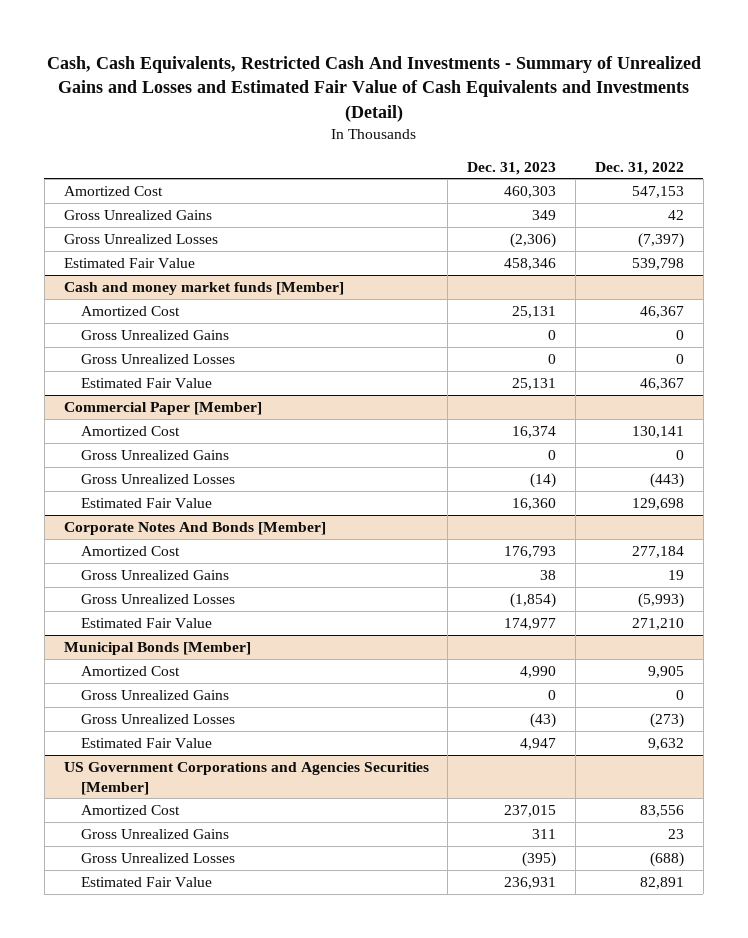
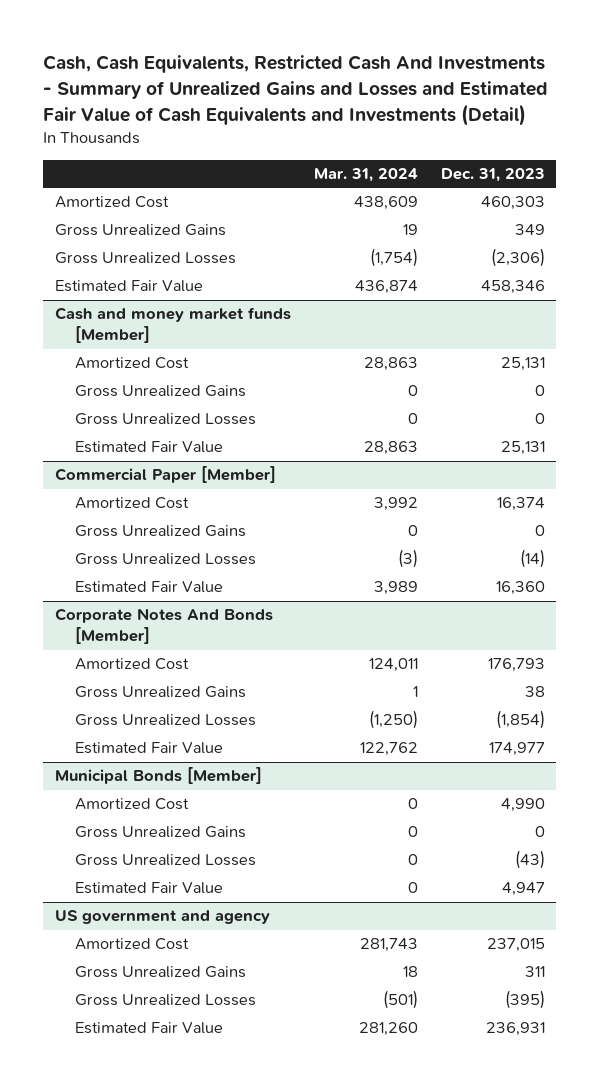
[594,161,684,175] Dec. 31, 2022 -> none
none -> [313,168,418,183] Mar. 31, 2024
[63,762,429,795] US Government Corporations and Agencies Securities [Member] -> [54,910,270,925] US government and agency

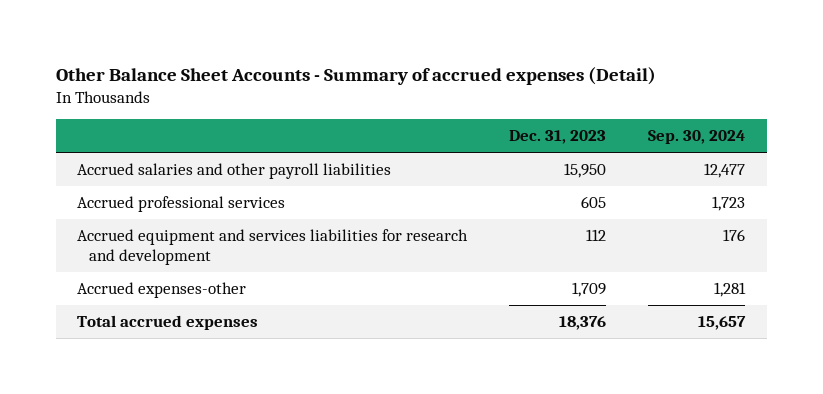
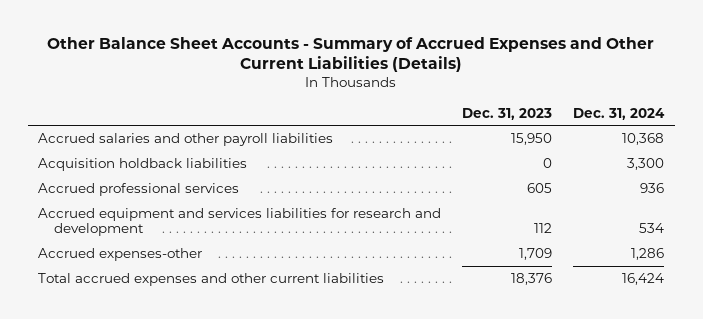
[56,67,657,86] Other Balance Sheet Accounts - Summary of accrued expenses (Detail) -> [47,36,655,73] Other Balance Sheet Accounts - Summary of Accrued Expenses and Other Current Liabilities (Details)
[648,130,746,145] Sep. 30, 2024 -> none
none -> [573,107,666,120] Dec. 31, 2024
none -> [38,157,248,171] Acquisition holdback liabilities
[77,314,259,330] Total accrued expenses -> [38,272,385,286] Total accrued expenses and other current liabilities

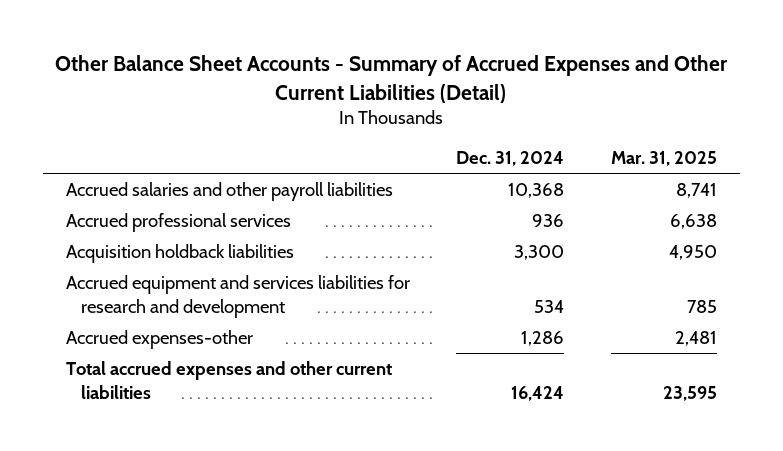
[47,36,655,73] Other Balance Sheet Accounts - Summary of Accrued Expenses and Other Current Liabilities (Details) -> [55,55,729,103] Other Balance Sheet Accounts - Summary of Accrued Expenses and Other Current Liabilities (Detail)
[462,107,553,120] Dec. 31, 2023 -> none
none -> [610,151,717,167] Mar. 31, 2025
[38,157,248,171] Acquisition holdback liabilities -> [65,243,294,263] Acquisition holdback liabilities

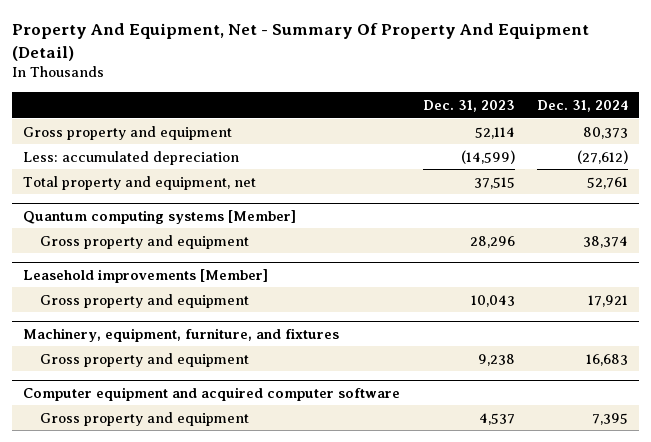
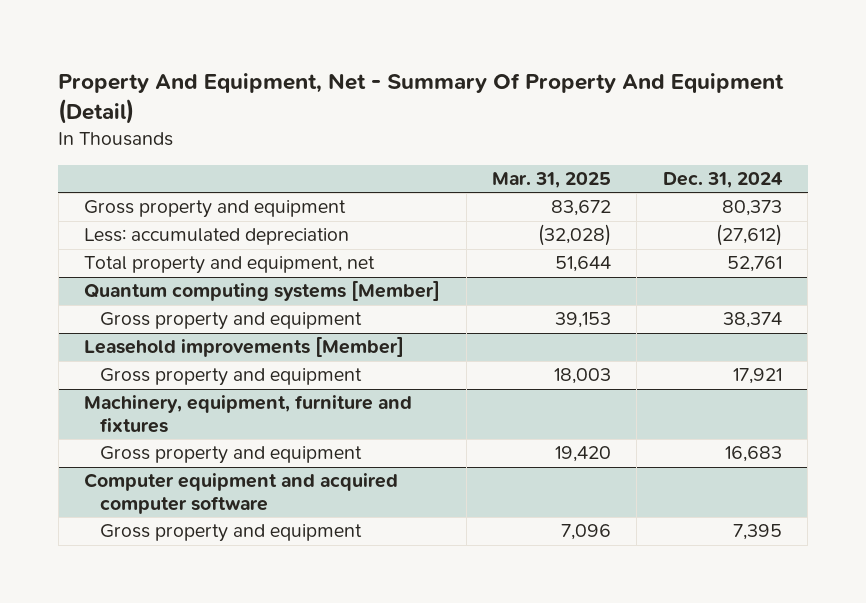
[422,99,515,112] Dec. 31, 2023 -> none
none -> [492,172,612,189] Mar. 31, 2025
[23,327,340,342] Machinery, equipment, furniture, and fixtures -> [84,395,413,434] Machinery, equipment, furniture and fixtures

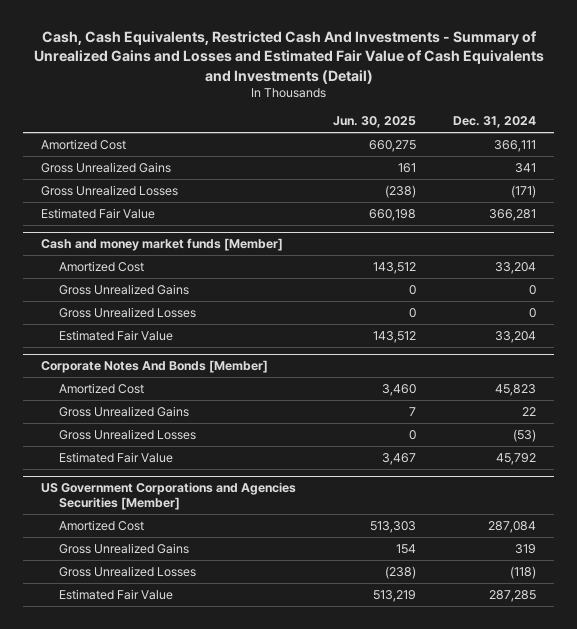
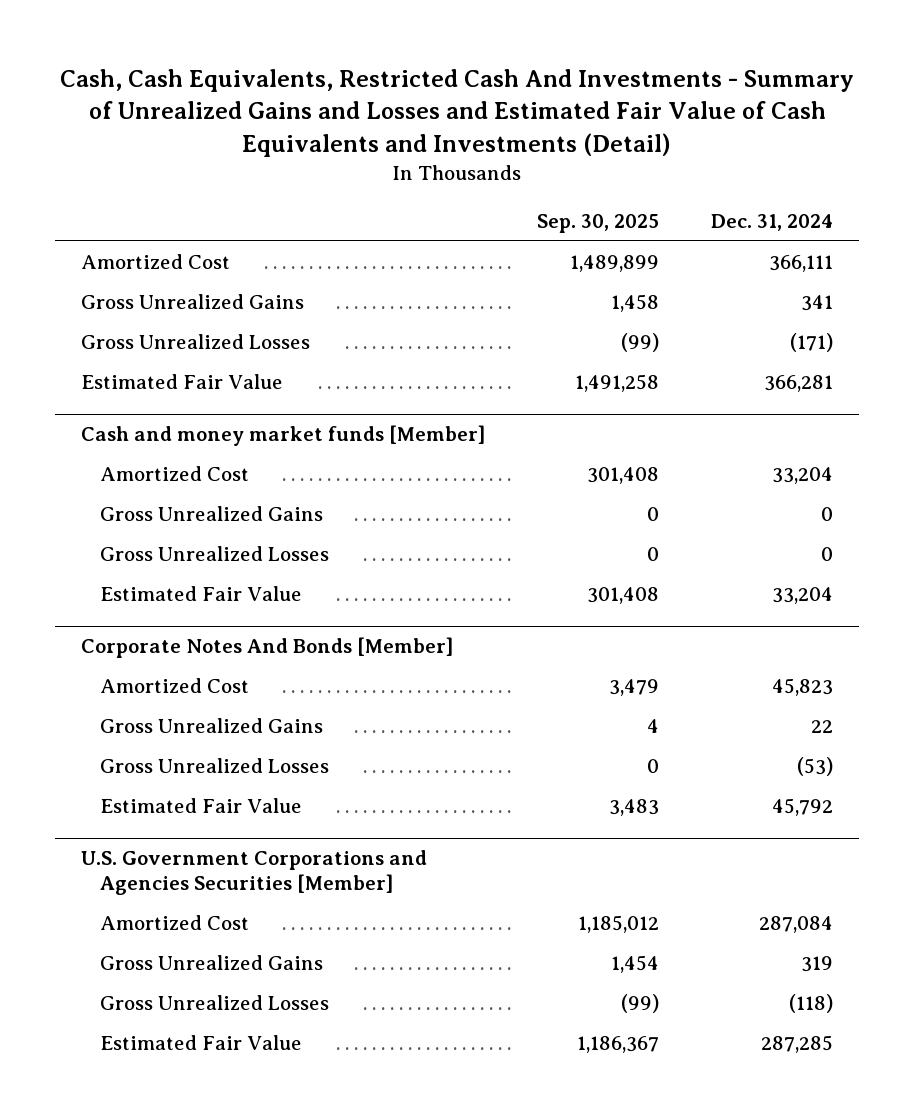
[333,116,417,129] Jun. 30, 2025 -> none
none -> [537,213,660,233] Sep. 30, 2025
[41,482,297,510] US Government Corporations and Agencies Securities [Member] -> [81,850,428,895] U.S. Government Corporations and Agencies Securities [Member]

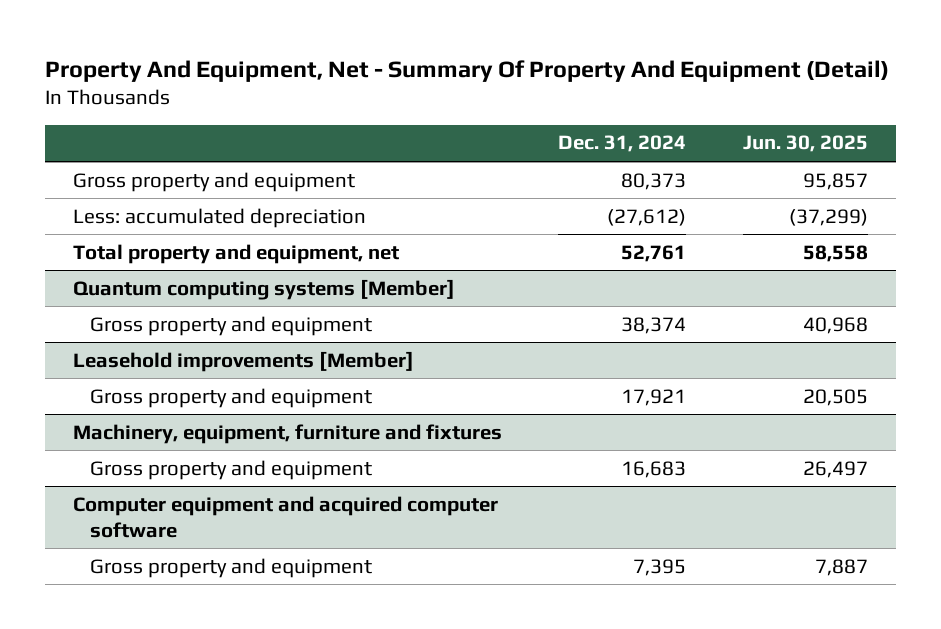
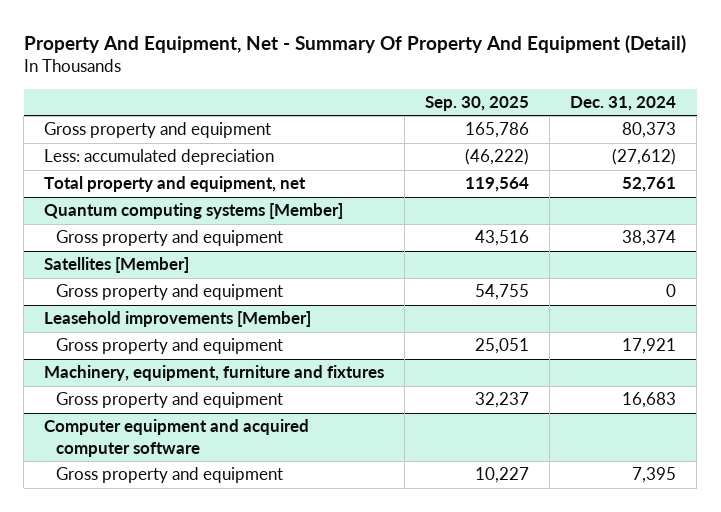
[742,135,868,153] Jun. 30, 2025 -> none
none -> [425,96,530,112] Sep. 30, 2025
none -> [44,257,190,274] Satellites [Member]
none -> [56,284,284,301] Gross property and equipment

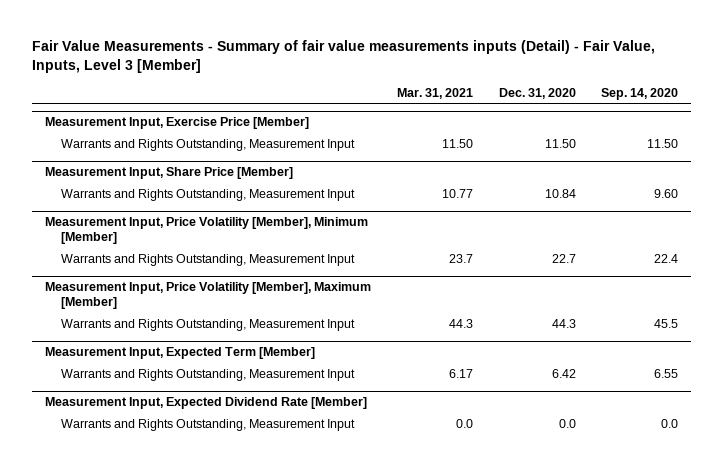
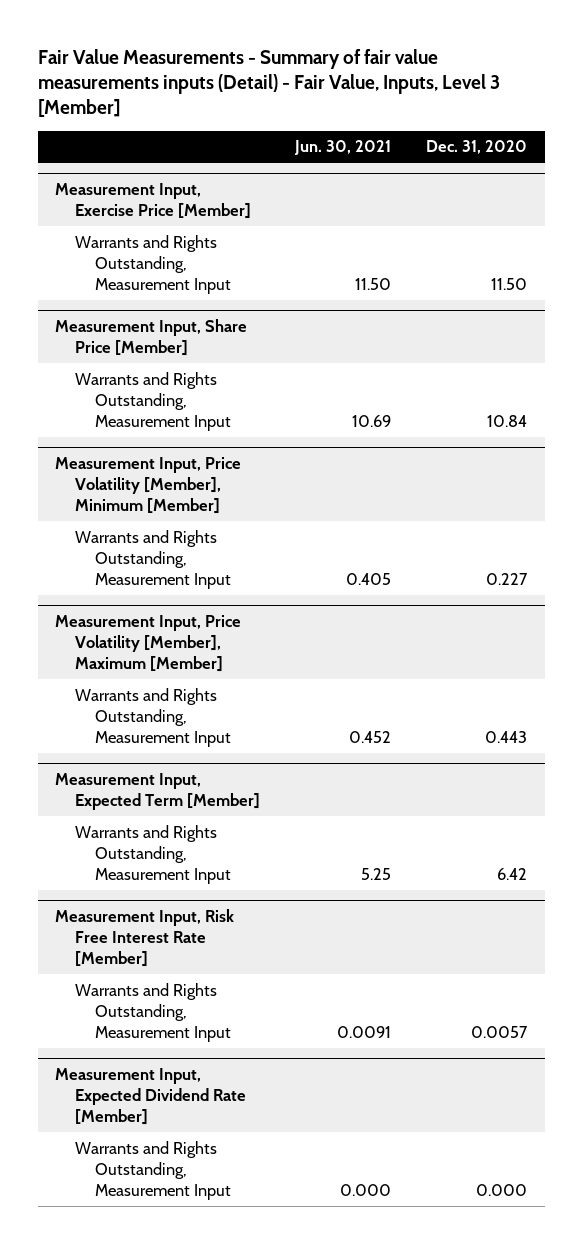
[396,87,473,99] Mar. 31, 2021 -> none
[601,87,679,100] Sep. 14, 2020 -> none
none -> [294,140,392,156] Jun. 30, 2021
[551,253,576,263] 22.7 -> [486,572,529,585] 0.227
[551,318,576,328] 44.3 -> [485,730,528,743] 0.443
none -> [55,909,235,968] Measurement Input, Risk Free Interest Rate [Member]
none -> [75,982,232,1042] Warrants and Rights Outstanding, Measurement Input
[558,418,576,428] 0.0 -> [476,1183,528,1196] 0.000

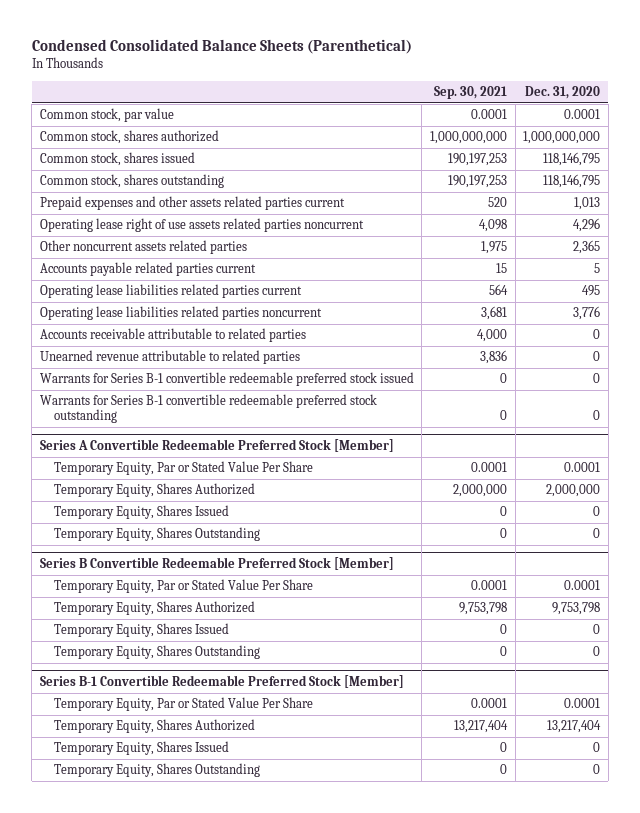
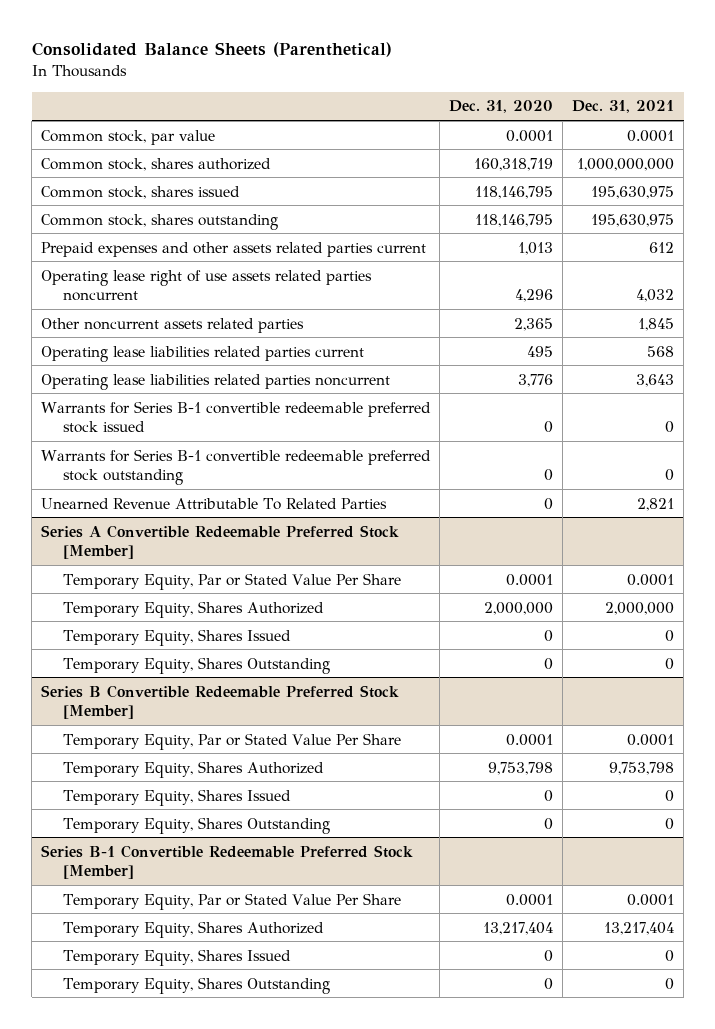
[31,39,412,55] Condensed Consolidated Balance Sheets (Parenthetical) -> [31,42,392,58] Consolidated Balance Sheets (Parenthetical)
[434,86,508,100] Sep. 30, 2021 -> none
none -> [572,100,675,114] Dec. 31, 2021
[523,131,601,145] 1,000,000,000 -> [474,157,554,171] 160,318,719
[39,262,256,277] Accounts payable related parties current -> none
[39,328,306,343] Accounts receivable attributable to related parties -> none
[39,350,300,365] Unearned revenue attributable to related parties -> none
none -> [41,497,388,510] Unearned Revenue Attributable To Related Parties

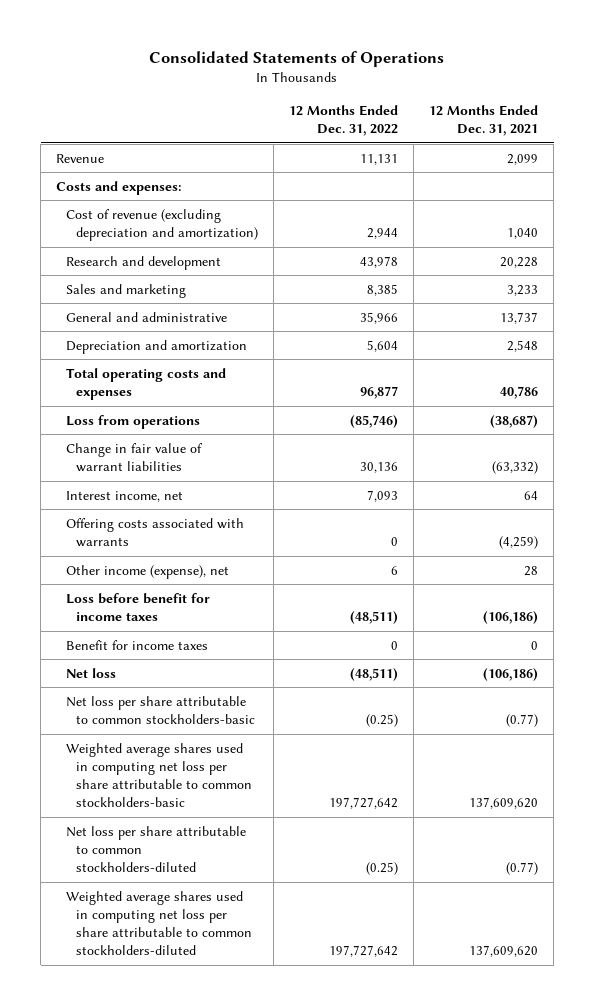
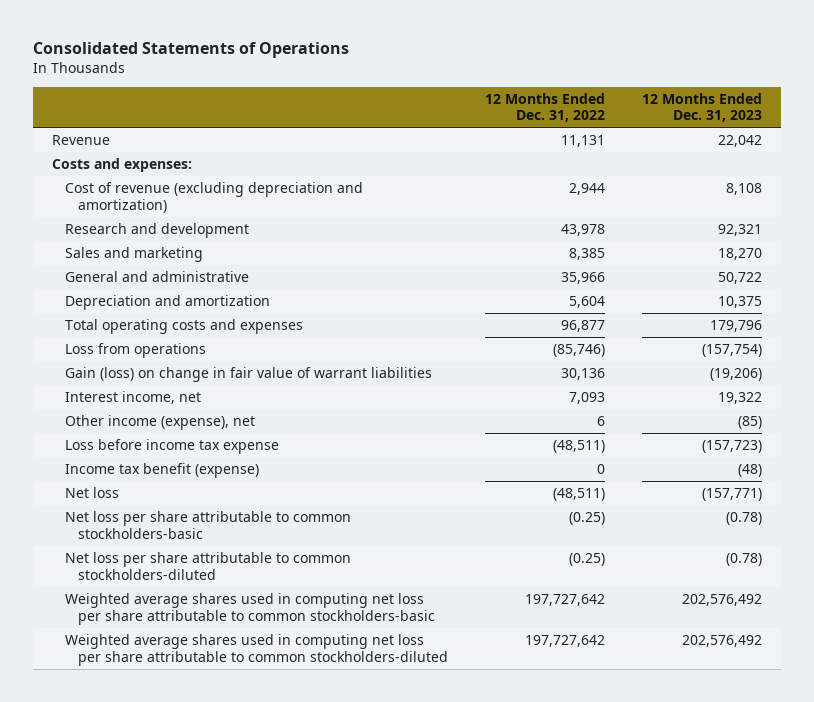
[429,105,539,137] 12 Months Ended Dec. 31, 2021 -> none
none -> [642,92,763,123] 12 Months Ended Dec. 31, 2023
[66,442,204,472] Change in fair value of warrant liabilities -> [64,366,432,382] Gain (loss) on change in fair value of warrant liabilities
[66,517,245,547] Offering costs associated with warrants -> none
[66,592,211,621] Loss before benefit for income taxes -> [64,438,279,454] Loss before income tax expense
[66,639,209,650] Benefit for income taxes -> [64,462,259,478] Income tax benefit (expense)
[66,742,253,808] Weighted average shares used in computing net loss per share attributable to common stockholders-basic -> [64,592,435,625] Weighted average shares used in computing net loss per share attributable to common stockholders-basic

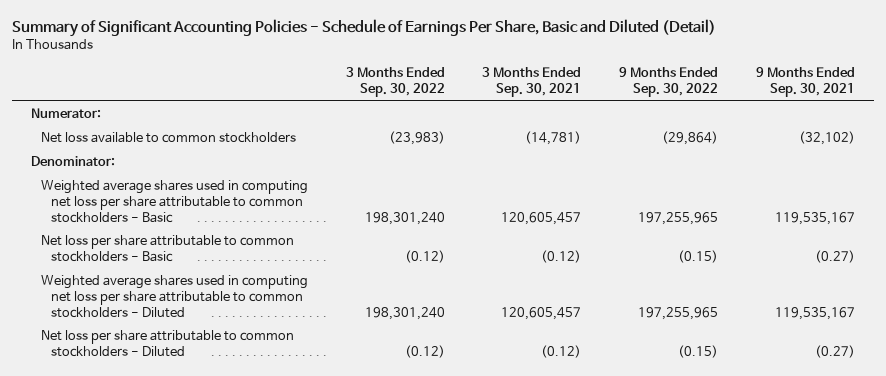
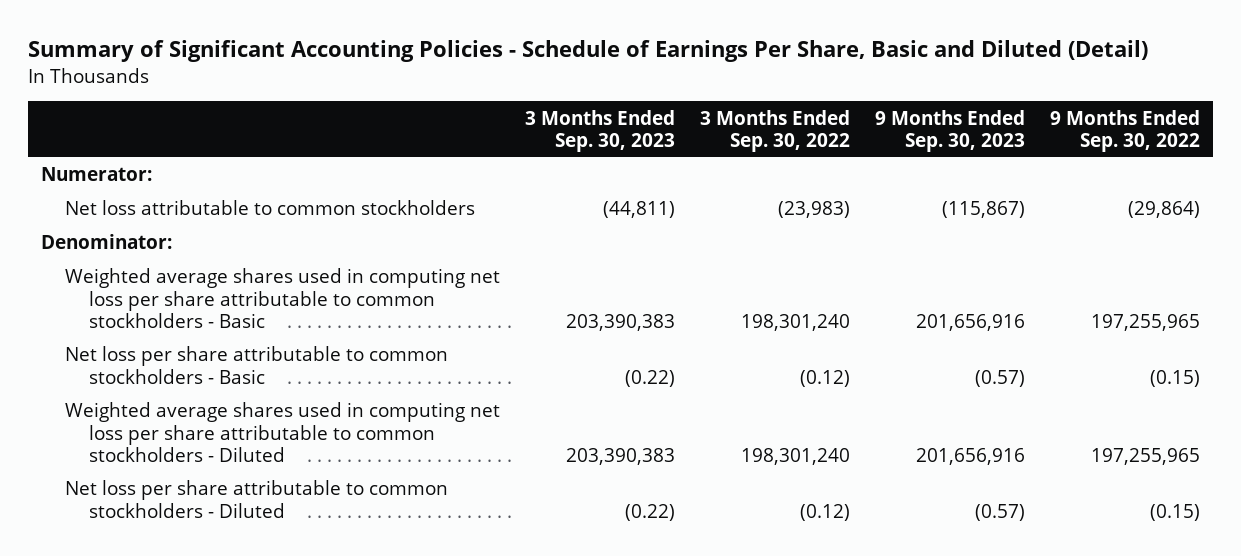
[482,67,582,98] 3 Months Ended Sep. 30, 2021 -> none
[755,67,855,98] 9 Months Ended Sep. 30, 2021 -> none
none -> [525,109,676,152] 3 Months Ended Sep. 30, 2023
none -> [875,109,1026,152] 9 Months Ended Sep. 30, 2023
[41,132,297,144] Net loss available to common stockholders -> [64,200,475,216] Net loss attributable to common stockholders

